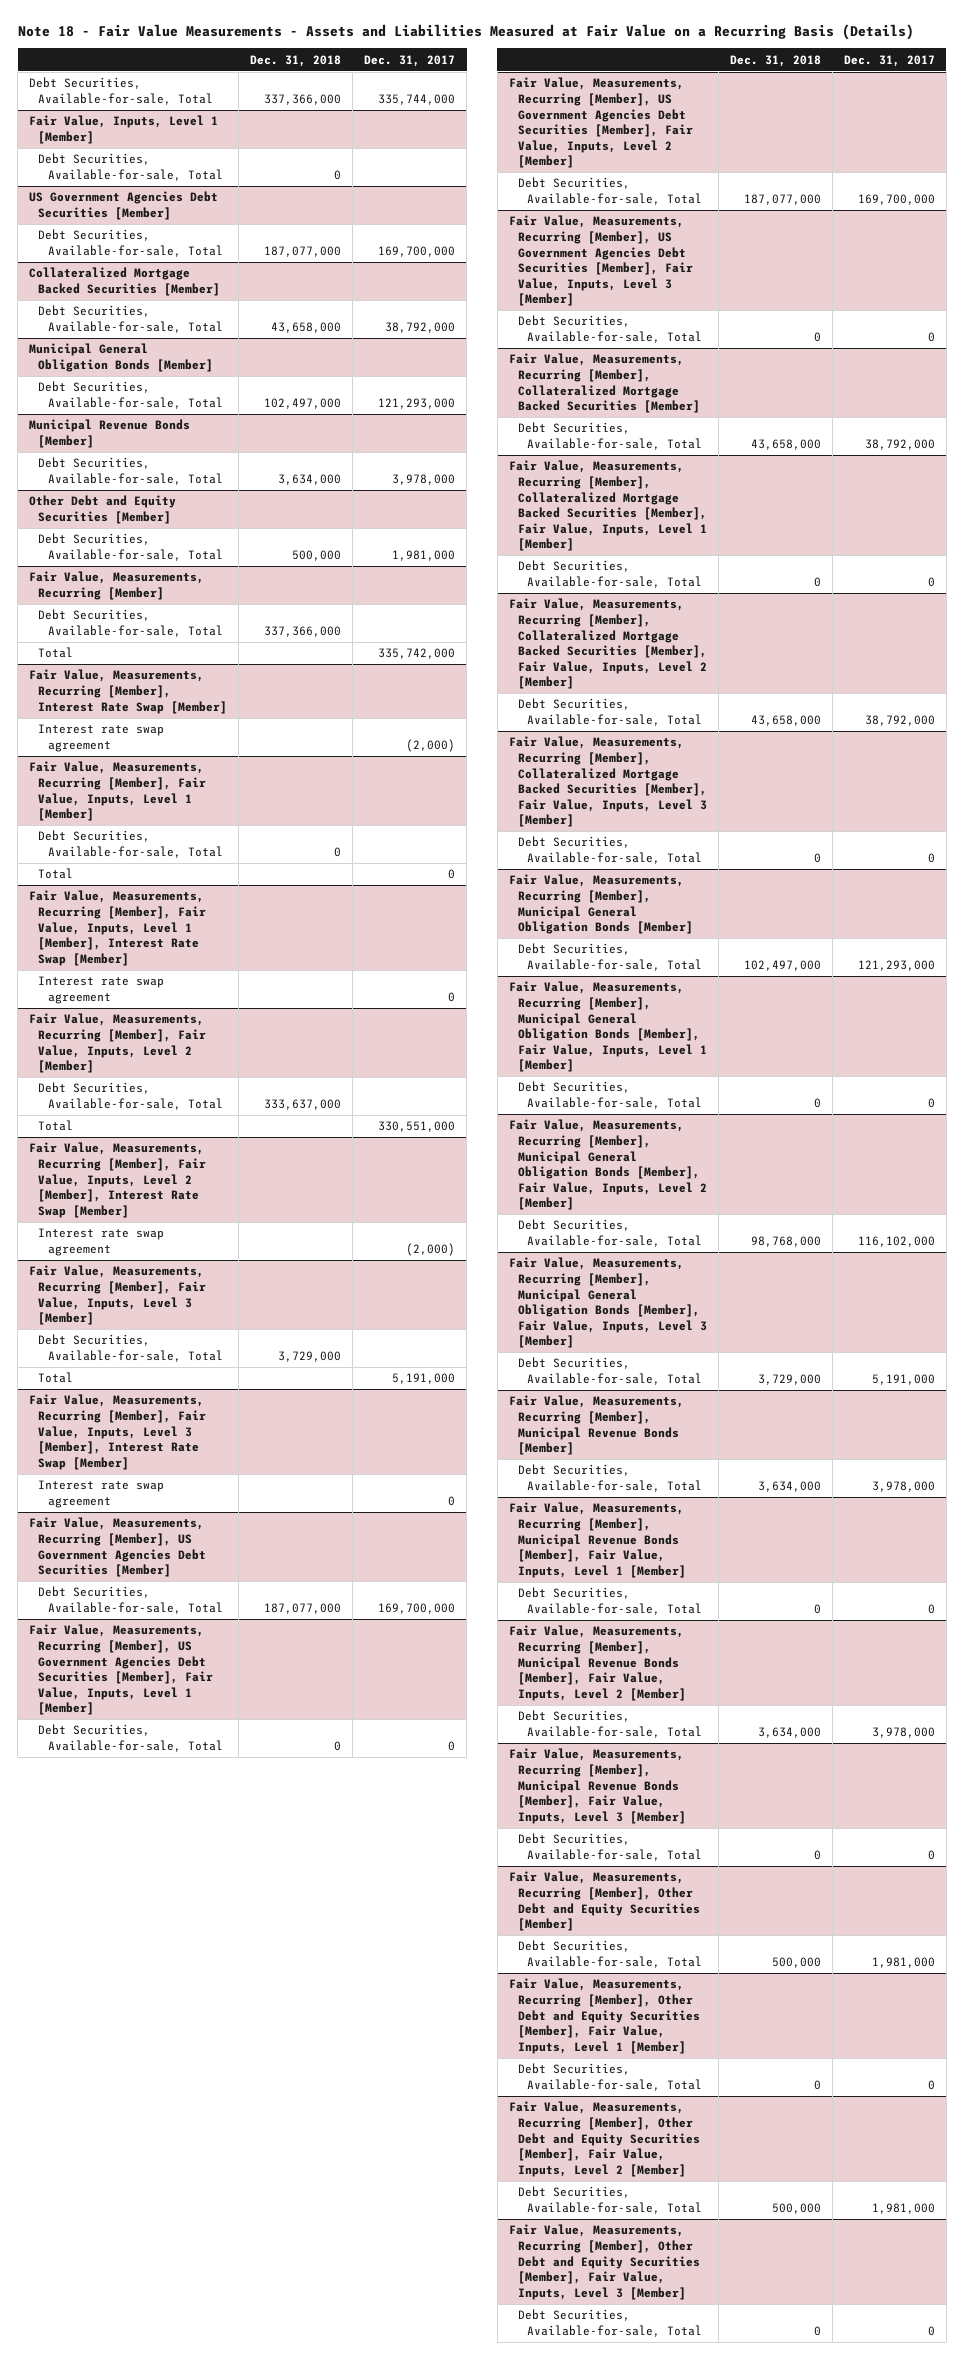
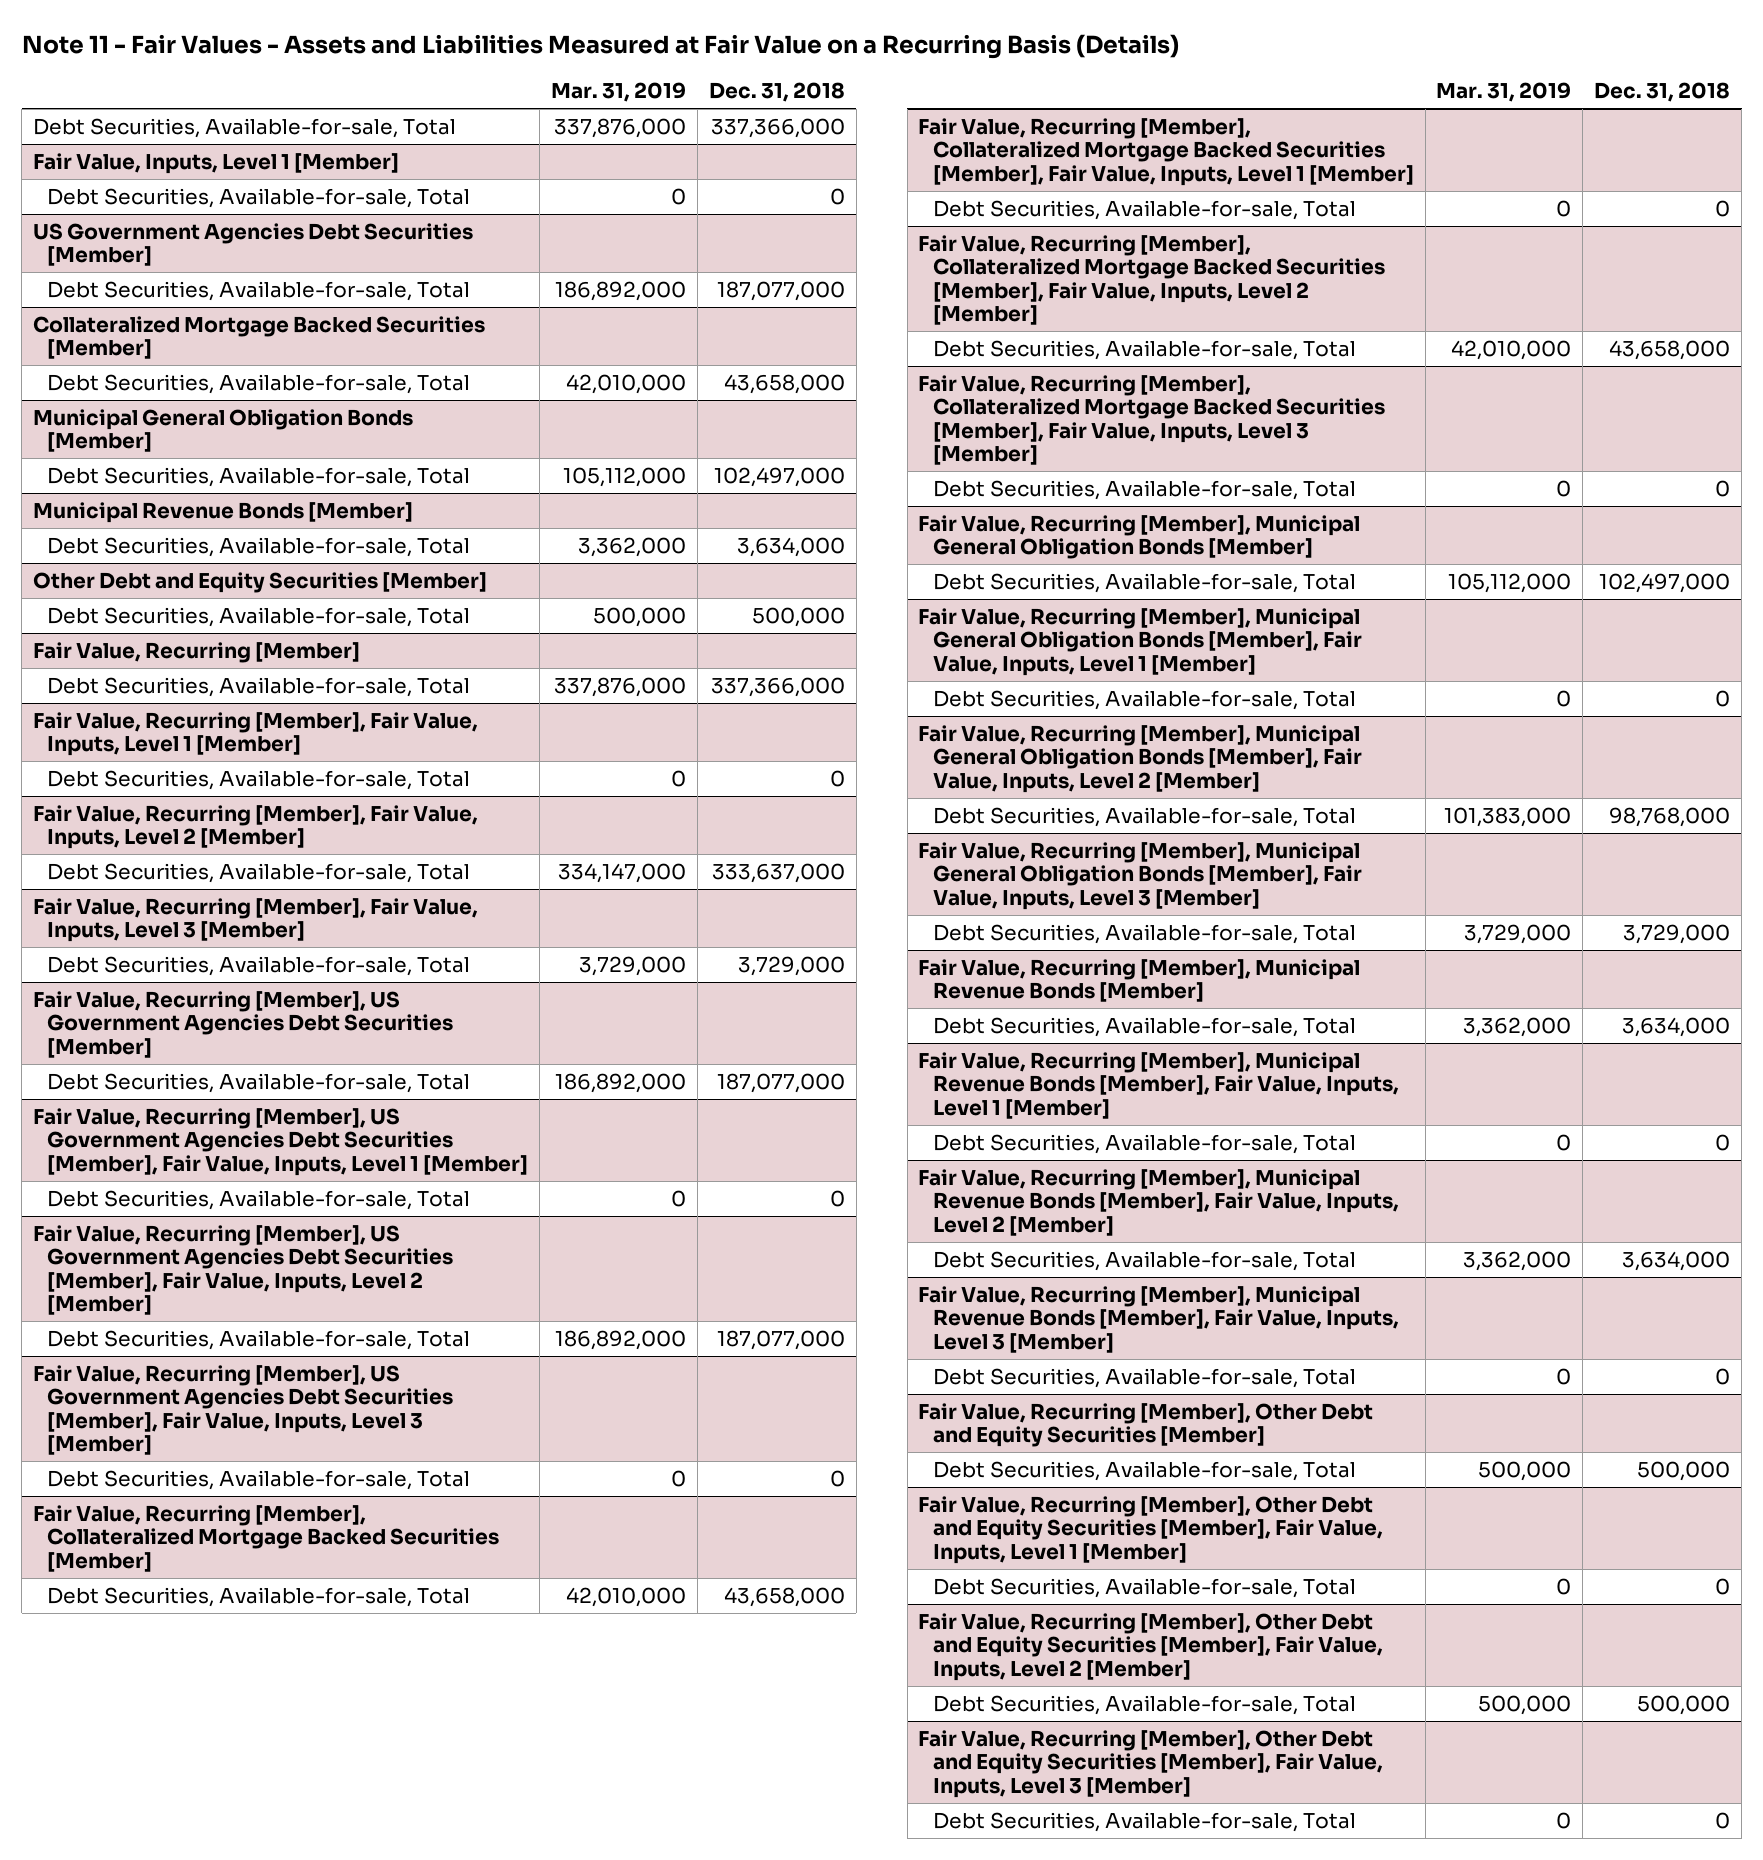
[17,24,914,41] Note 18 - Fair Value Measurements - Assets and Liabilities Measured at Fair Value on a Recurring Basis (Details) -> [21,34,1179,60] Note 11 - Fair Values - Assets and Liabilities Measured at Fair Value on a Recurring Basis (Details)
[364,54,456,67] Dec. 31, 2017 -> none
none -> [551,82,687,103] Mar. 31, 2019
[29,571,205,601] Fair Value, Measurements, Recurring [Member] -> [33,641,361,663] Fair Value, Recurring [Member]
[38,647,74,659] Total -> none
[29,669,228,714] Fair Value, Measurements, Recurring [Member], Interest Rate Swap [Member] -> none
[38,724,165,753] Interest rate swap agreement -> none
[29,761,207,822] Fair Value, Measurements, Recurring [Member], Fair Value, Inputs, Level 1 [Member] -> [33,711,479,757] Fair Value, Recurring [Member], Fair Value, Inputs, Level 1 [Member]
[38,868,74,880] Total -> none
[29,890,207,966] Fair Value, Measurements, Recurring [Member], Fair Value, Inputs, Level 1 [Member], Interest Rate Swap [Member] -> none
[38,976,165,1005] Interest rate swap agreement -> none
[29,1013,207,1074] Fair Value, Measurements, Recurring [Member], Fair Value, Inputs, Level 2 [Member] -> [33,804,479,850] Fair Value, Recurring [Member], Fair Value, Inputs, Level 2 [Member]
[38,1120,74,1132] Total -> none
[29,1142,207,1218] Fair Value, Measurements, Recurring [Member], Fair Value, Inputs, Level 2 [Member], Interest Rate Swap [Member] -> none
[38,1228,165,1257] Interest rate swap agreement -> none
[29,1265,207,1326] Fair Value, Measurements, Recurring [Member], Fair Value, Inputs, Level 3 [Member] -> [33,897,479,943] Fair Value, Recurring [Member], Fair Value, Inputs, Level 3 [Member]
[38,1372,74,1384] Total -> none
[29,1394,207,1470] Fair Value, Measurements, Recurring [Member], Fair Value, Inputs, Level 3 [Member], Interest Rate Swap [Member] -> none
[38,1480,165,1509] Interest rate swap agreement -> none
[29,1517,207,1578] Fair Value, Measurements, Recurring [Member], US Government Agencies Debt Securities [Member] -> [33,990,454,1058] Fair Value, Recurring [Member], US Government Agencies Debt Securities [Member]
[29,1624,214,1716] Fair Value, Measurements, Recurring [Member], US Government Agencies Debt Securities [Member], Fair Value, Inputs, Level 1 [Member] -> [33,1107,529,1176] Fair Value, Recurring [Member], US Government Agencies Debt Securities [Member], Fair Value, Inputs, Level 1 [Member]
[508,77,693,169] Fair Value, Measurements, Recurring [Member], US Government Agencies Debt Securities [Member], Fair Value, Inputs, Level 2 [Member] -> [33,1224,454,1316] Fair Value, Recurring [Member], US Government Agencies Debt Securities [Member], Fair Value, Inputs, Level 2 [Member]
[508,215,693,307] Fair Value, Measurements, Recurring [Member], US Government Agencies Debt Securities [Member], Fair Value, Inputs, Level 3 [Member] -> [33,1364,454,1456] Fair Value, Recurring [Member], US Government Agencies Debt Securities [Member], Fair Value, Inputs, Level 3 [Member]
[508,353,700,414] Fair Value, Measurements, Recurring [Member], Collateralized Mortgage Backed Securities [Member] -> [33,1504,500,1572] Fair Value, Recurring [Member], Collateralized Mortgage Backed Securities [Member]
[508,460,707,552] Fair Value, Measurements, Recurring [Member], Collateralized Mortgage Backed Securities [Member], Fair Value, Inputs, Level 1 [Member] -> [918,117,1414,186] Fair Value, Recurring [Member], Collateralized Mortgage Backed Securities [Member], Fair Value, Inputs, Level 1 [Member]
[508,598,707,690] Fair Value, Measurements, Recurring [Member], Collateralized Mortgage Backed Securities [Member], Fair Value, Inputs, Level 2 [Member] -> [918,234,1385,326] Fair Value, Recurring [Member], Collateralized Mortgage Backed Securities [Member], Fair Value, Inputs, Level 2 [Member]
[508,736,707,828] Fair Value, Measurements, Recurring [Member], Collateralized Mortgage Backed Securities [Member], Fair Value, Inputs, Level 3 [Member] -> [918,374,1385,466] Fair Value, Recurring [Member], Collateralized Mortgage Backed Securities [Member], Fair Value, Inputs, Level 3 [Member]
[508,874,693,935] Fair Value, Measurements, Recurring [Member], Municipal General Obligation Bonds [Member] -> [918,514,1361,560] Fair Value, Recurring [Member], Municipal General Obligation Bonds [Member]
[508,981,707,1073] Fair Value, Measurements, Recurring [Member], Municipal General Obligation Bonds [Member], Fair Value, Inputs, Level 1 [Member] -> [918,607,1362,676] Fair Value, Recurring [Member], Municipal General Obligation Bonds [Member], Fair Value, Inputs, Level 1 [Member]
[508,1119,707,1211] Fair Value, Measurements, Recurring [Member], Municipal General Obligation Bonds [Member], Fair Value, Inputs, Level 2 [Member] -> [918,724,1362,793] Fair Value, Recurring [Member], Municipal General Obligation Bonds [Member], Fair Value, Inputs, Level 2 [Member]
[508,1257,707,1349] Fair Value, Measurements, Recurring [Member], Municipal General Obligation Bonds [Member], Fair Value, Inputs, Level 3 [Member] -> [918,841,1362,910] Fair Value, Recurring [Member], Municipal General Obligation Bonds [Member], Fair Value, Inputs, Level 3 [Member]
[508,1395,684,1456] Fair Value, Measurements, Recurring [Member], Municipal Revenue Bonds [Member] -> [918,958,1361,1003] Fair Value, Recurring [Member], Municipal Revenue Bonds [Member]
[508,1502,686,1578] Fair Value, Measurements, Recurring [Member], Municipal Revenue Bonds [Member], Fair Value, Inputs, Level 1 [Member] -> [918,1051,1399,1119] Fair Value, Recurring [Member], Municipal Revenue Bonds [Member], Fair Value, Inputs, Level 1 [Member]
[508,1625,686,1701] Fair Value, Measurements, Recurring [Member], Municipal Revenue Bonds [Member], Fair Value, Inputs, Level 2 [Member] -> [918,1168,1399,1236] Fair Value, Recurring [Member], Municipal Revenue Bonds [Member], Fair Value, Inputs, Level 2 [Member]
[508,1748,686,1824] Fair Value, Measurements, Recurring [Member], Municipal Revenue Bonds [Member], Fair Value, Inputs, Level 3 [Member] -> [918,1285,1399,1353] Fair Value, Recurring [Member], Municipal Revenue Bonds [Member], Fair Value, Inputs, Level 3 [Member]
[508,1871,700,1932] Fair Value, Measurements, Recurring [Member], Other Debt and Equity Securities [Member] -> [918,1402,1374,1448] Fair Value, Recurring [Member], Other Debt and Equity Securities [Member]
[508,1978,700,2054] Fair Value, Measurements, Recurring [Member], Other Debt and Equity Securities [Member], Fair Value, Inputs, Level 1 [Member] -> [918,1495,1383,1564] Fair Value, Recurring [Member], Other Debt and Equity Securities [Member], Fair Value, Inputs, Level 1 [Member]
[508,2101,700,2177] Fair Value, Measurements, Recurring [Member], Other Debt and Equity Securities [Member], Fair Value, Inputs, Level 2 [Member] -> [918,1612,1383,1681] Fair Value, Recurring [Member], Other Debt and Equity Securities [Member], Fair Value, Inputs, Level 2 [Member]
[508,2224,700,2300] Fair Value, Measurements, Recurring [Member], Other Debt and Equity Securities [Member], Fair Value, Inputs, Level 3 [Member] -> [918,1729,1383,1798] Fair Value, Recurring [Member], Other Debt and Equity Securities [Member], Fair Value, Inputs, Level 3 [Member]

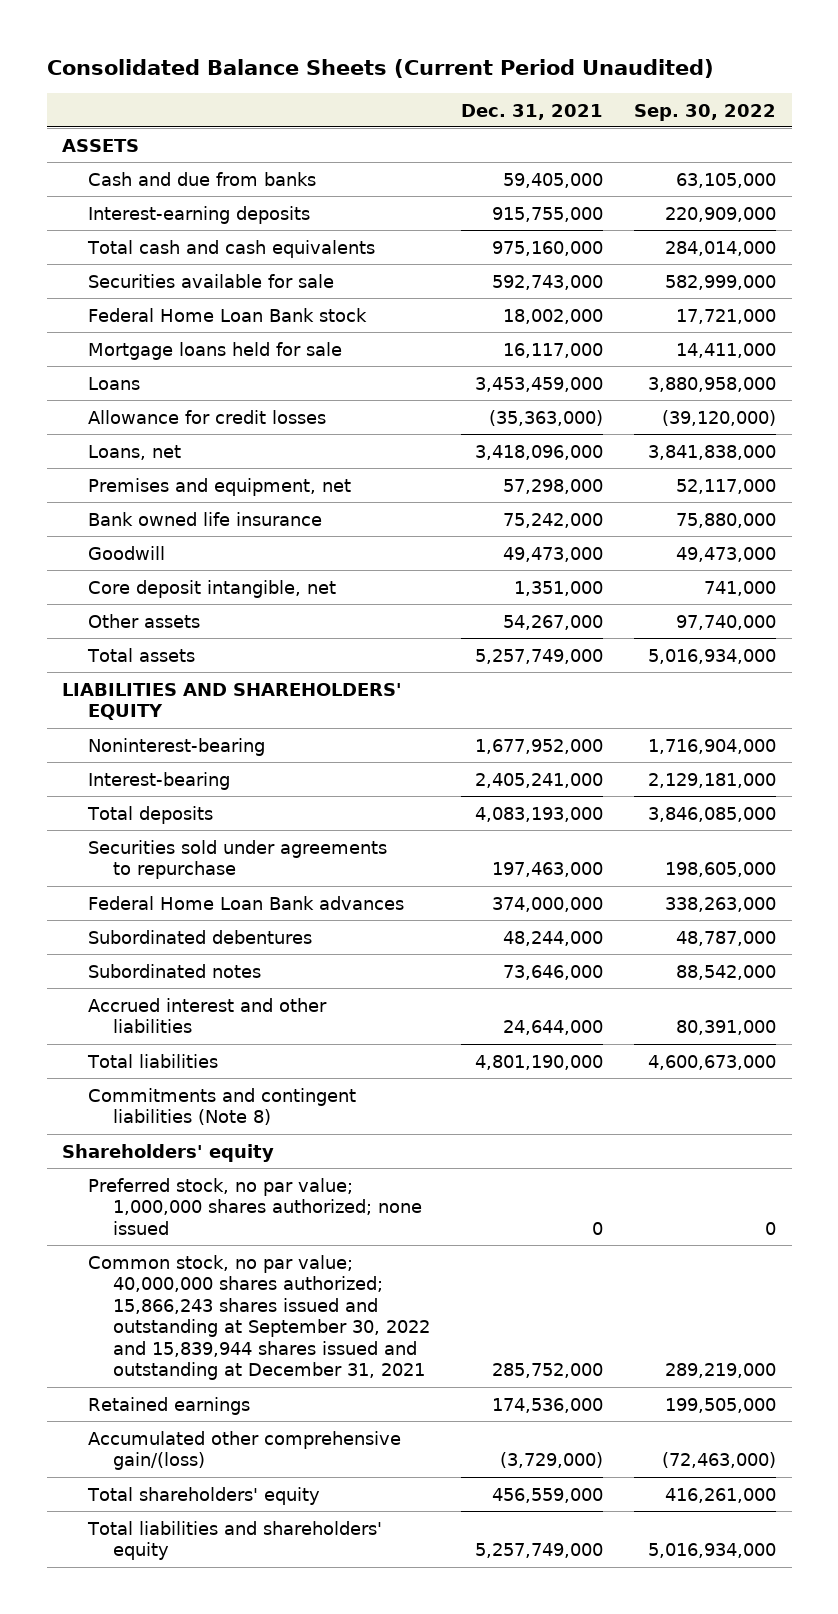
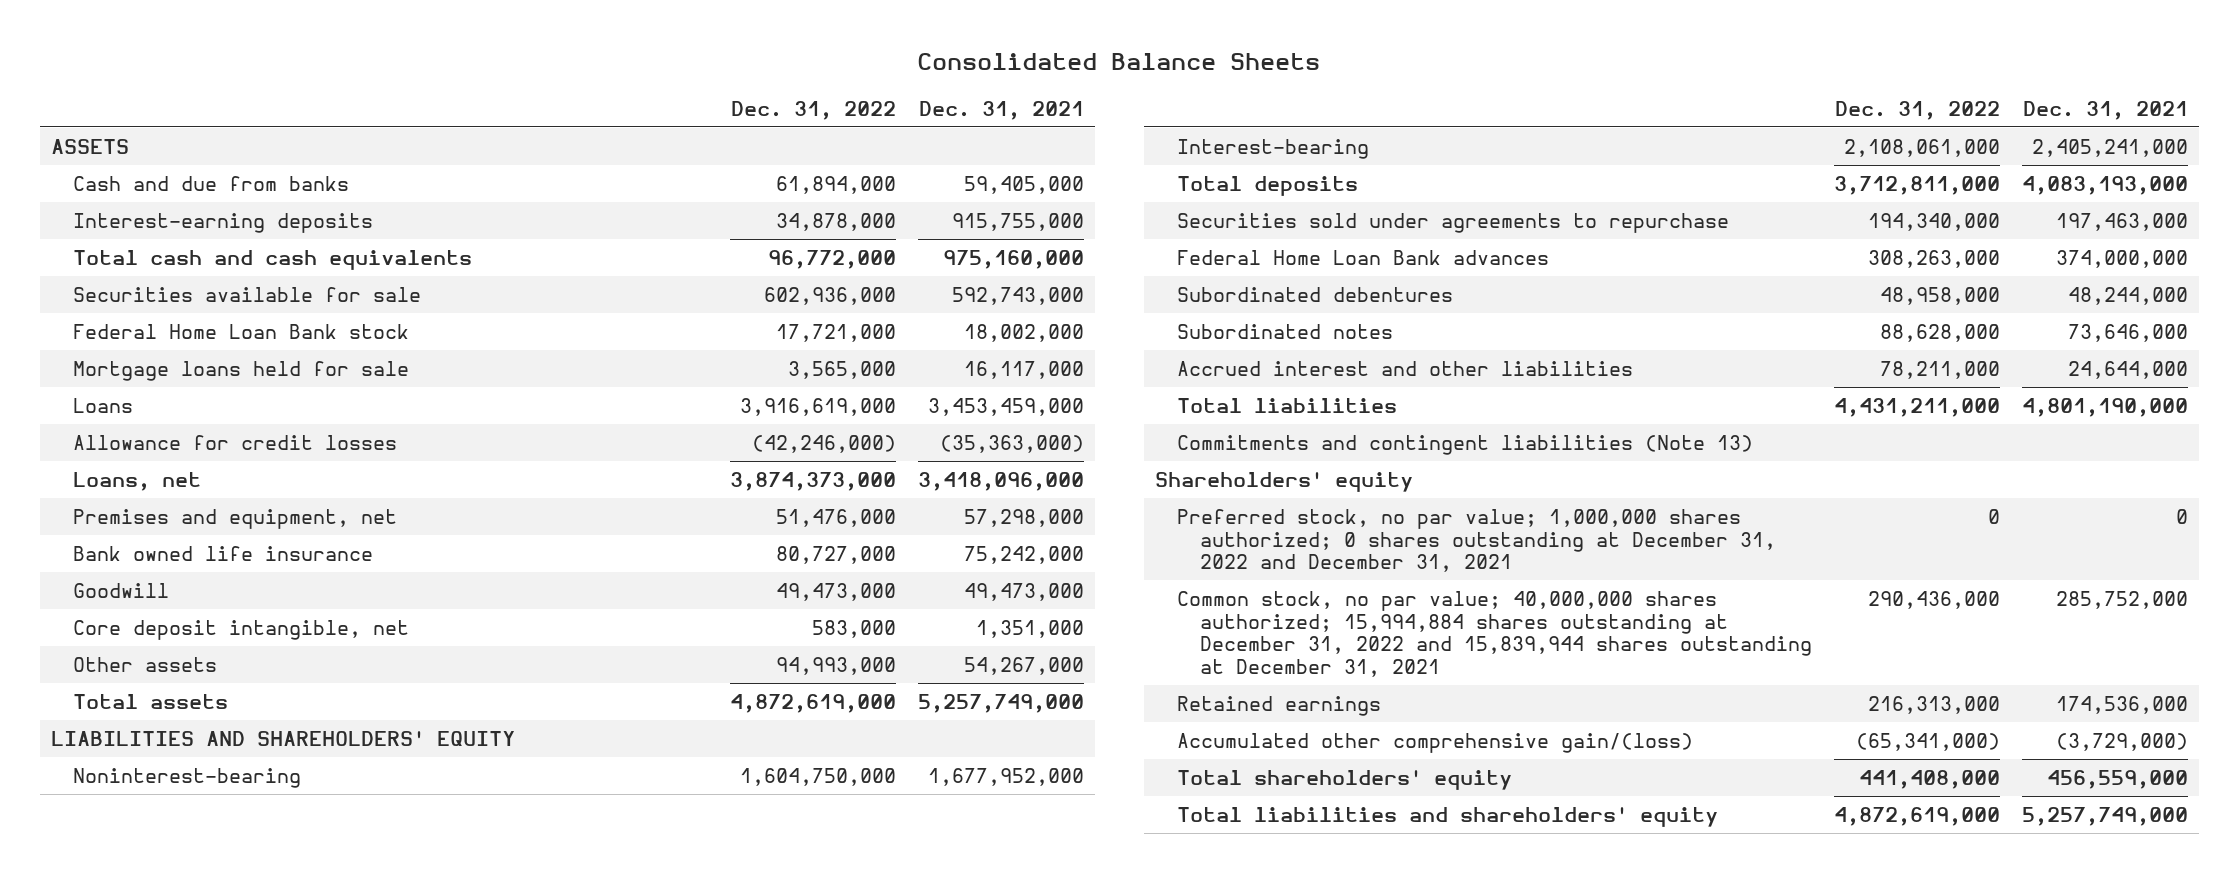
[46,58,714,78] Consolidated Balance Sheets (Current Period Unaudited) -> [917,53,1321,71] Consolidated Balance Sheets
[634,103,777,121] Sep. 30, 2022 -> none
none -> [730,100,896,120] Dec. 31, 2022
[87,1087,356,1126] Commitments and contingent liabilities (Note 8) -> [1177,434,1754,455] Commitments and contingent liabilities (Note 13)
[87,1177,423,1235] Preferred stock, no par value; 1,000,000 shares authorized; none issued -> [1177,508,1776,573] Preferred stock, no par value; 1,000,000 shares authorized; 0 shares outstanding at December 31, 2022 and December 31, 2021
[87,1254,431,1381] Common stock, no par value; 40,000,000 shares authorized; 15,866,243 shares issued and outstanding at September 30, 2022 and 15,839,944 shares issued and outstanding at December 31, 2021 -> [1177,590,1812,677] Common stock, no par value; 40,000,000 shares authorized; 15,994,884 shares outstanding at December 31, 2022 and 15,839,944 shares outstanding at December 31, 2021

